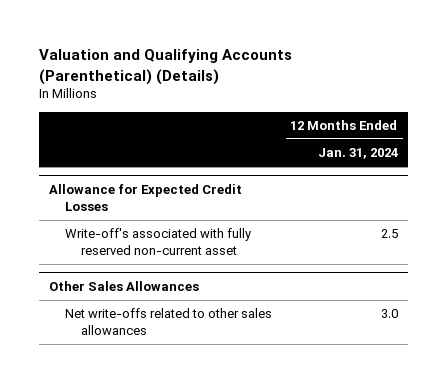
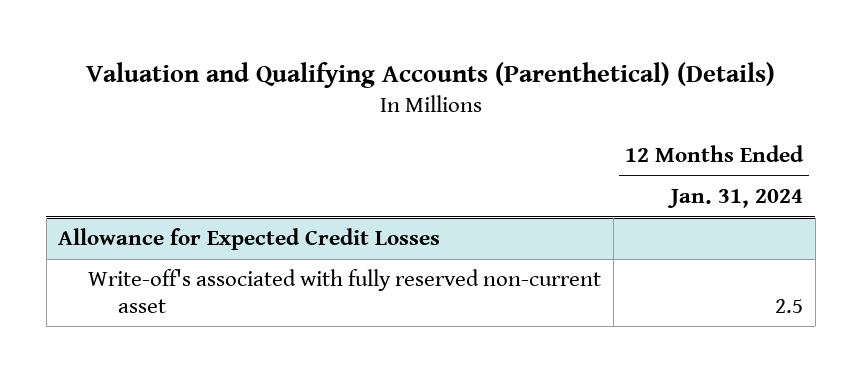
[49,280,200,291] Other Sales Allowances -> none
[64,308,272,336] Net write-offs related to other sales allowances -> none

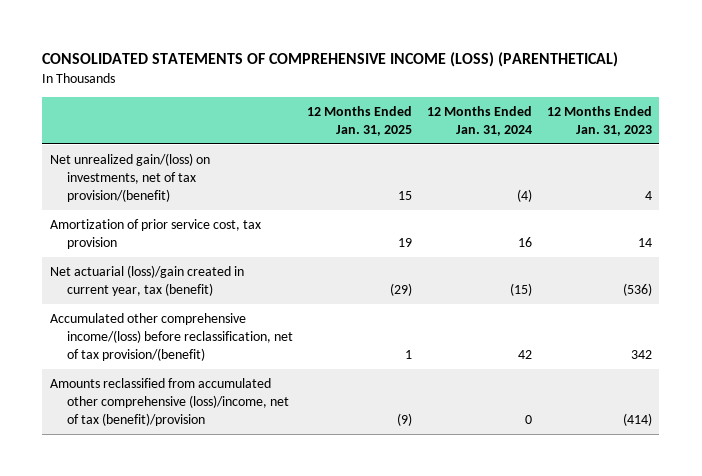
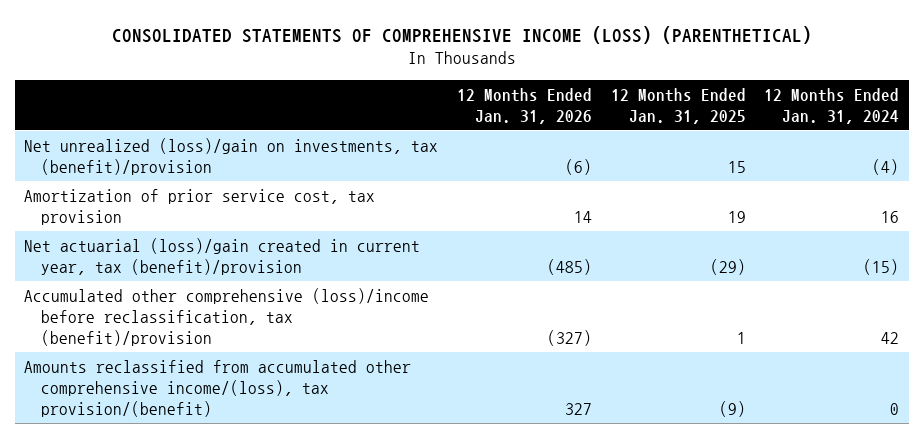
[546,105,652,136] 12 Months Ended Jan. 31, 2023 -> none
none -> [456,87,592,124] 12 Months Ended Jan. 31, 2026
[49,153,210,203] Net unrealized gain/(loss) on investments, net of tax provision/(benefit) -> [24,137,439,175] Net unrealized (loss)/gain on investments, tax (benefit)/provision
[49,265,244,297] Net actuarial (loss)/gain created in current year, tax (benefit) -> [24,237,421,275] Net actuarial (loss)/gain created in current year, tax (benefit)/provision
[49,313,293,362] Accumulated other comprehensive income/(loss) before reclassification, net of tax provision/(benefit) -> [24,287,430,346] Accumulated other comprehensive (loss)/income before reclassification, tax (benefit)/provision
[49,378,289,427] Amounts reclassified from accumulated other comprehensive (loss)/income, net of tax (benefit)/provision -> [24,359,412,417] Amounts reclassified from accumulated other comprehensive income/(loss), tax provision/(benefit)

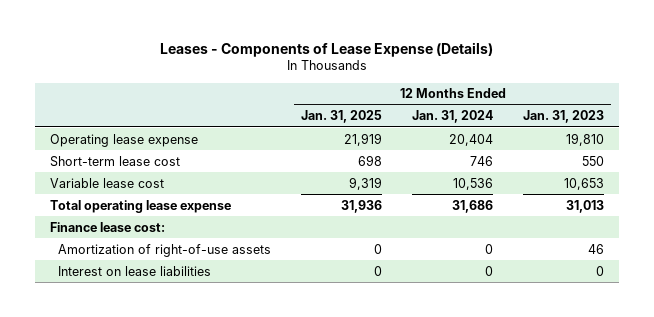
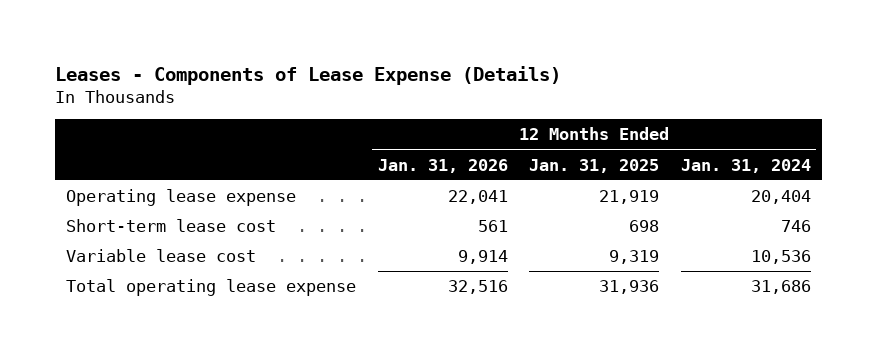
[523,110,605,124] Jan. 31, 2023 -> none
none -> [377,158,508,173] Jan. 31, 2026
[49,221,165,232] Finance lease cost: -> none
[58,243,272,257] Amortization of right-of-use assets -> none
[58,265,212,276] Interest on lease liabilities -> none

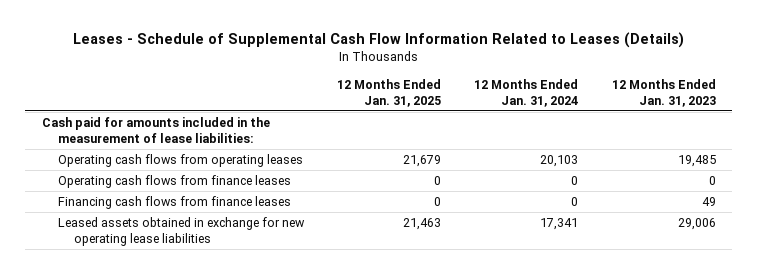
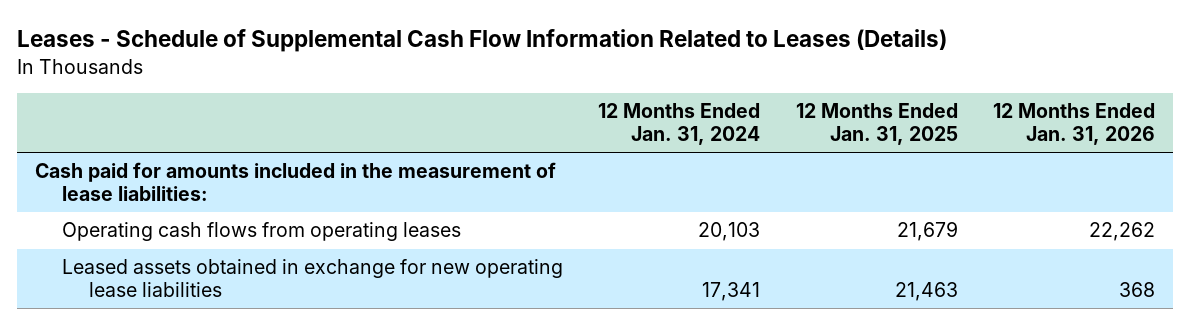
[611,78,716,107] 12 Months Ended Jan. 31, 2023 -> none
none -> [993,103,1156,145] 12 Months Ended Jan. 31, 2026
[57,174,291,188] Operating cash flows from finance leases -> none
[57,195,291,209] Financing cash flows from finance leases -> none

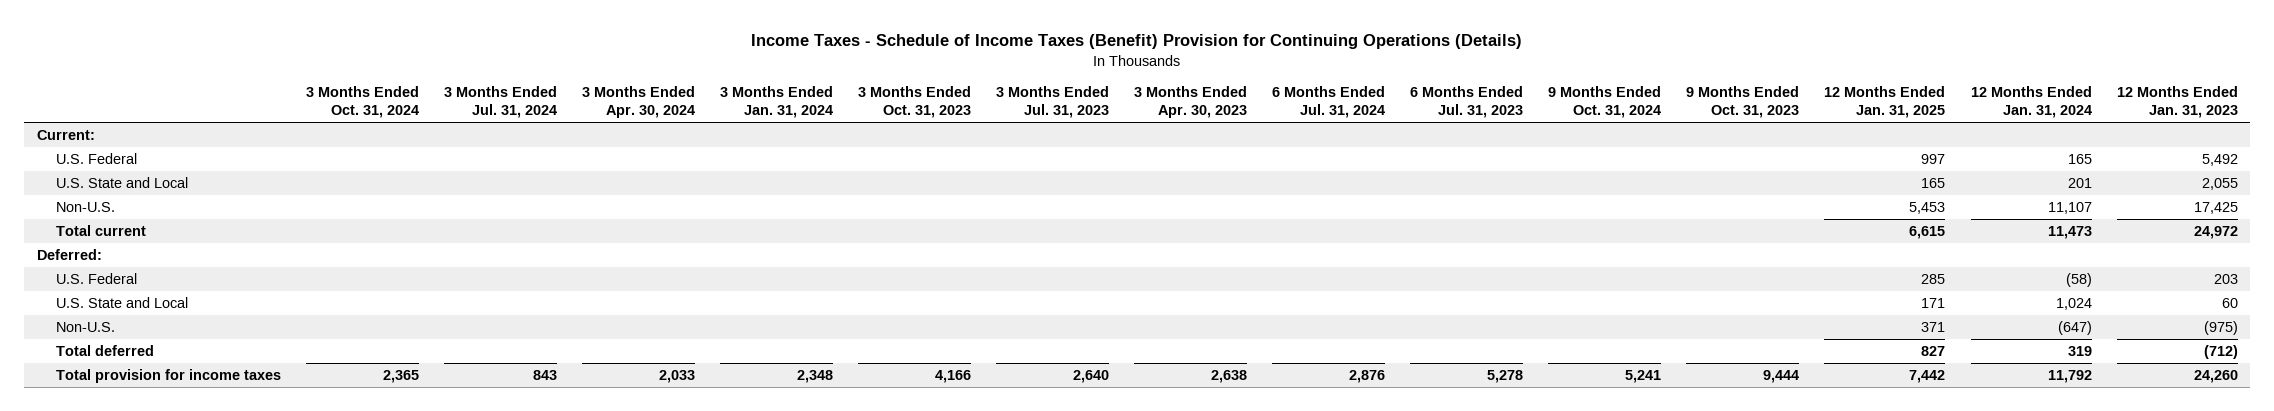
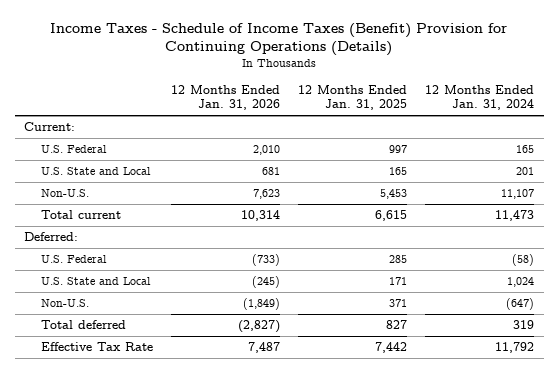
[305,85,419,119] 3 Months Ended Oct. 31, 2024 -> none
[443,85,557,119] 3 Months Ended Jul. 31, 2024 -> none
[582,85,696,119] 3 Months Ended Apr. 30, 2024 -> none
[720,85,834,119] 3 Months Ended Jan. 31, 2024 -> none
[858,85,972,119] 3 Months Ended Oct. 31, 2023 -> none
[996,85,1110,119] 3 Months Ended Jul. 31, 2023 -> none
[1134,85,1248,119] 3 Months Ended Apr. 30, 2023 -> none
[1272,85,1386,119] 6 Months Ended Jul. 31, 2024 -> none
[1410,85,1524,119] 6 Months Ended Jul. 31, 2023 -> none
[1548,85,1662,119] 9 Months Ended Oct. 31, 2024 -> none
[1686,85,1800,119] 9 Months Ended Oct. 31, 2023 -> none
[2116,85,2238,119] 12 Months Ended Jan. 31, 2023 -> none
none -> [171,84,281,111] 12 Months Ended Jan. 31, 2026
[55,368,281,383] Total provision for income taxes -> [41,341,154,351] Effective Tax Rate

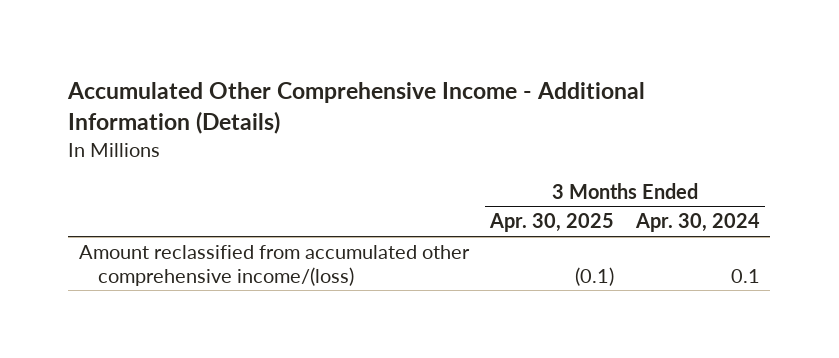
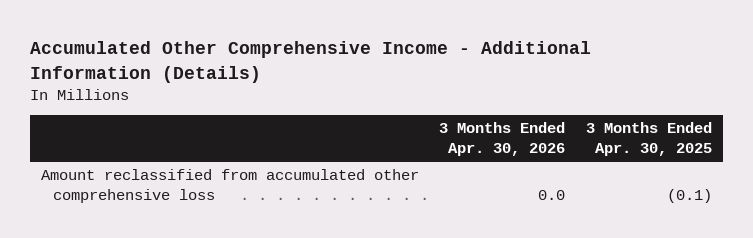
[634,213,760,233] Apr. 30, 2024 -> none
none -> [439,122,566,157] 3 Months Ended Apr. 30, 2026
[78,245,470,286] Amount reclassified from accumulated other comprehensive income/(loss) -> [40,169,419,204] Amount reclassified from accumulated other comprehensive loss

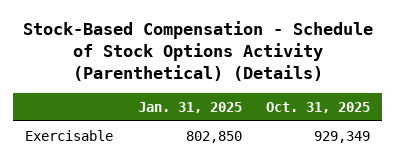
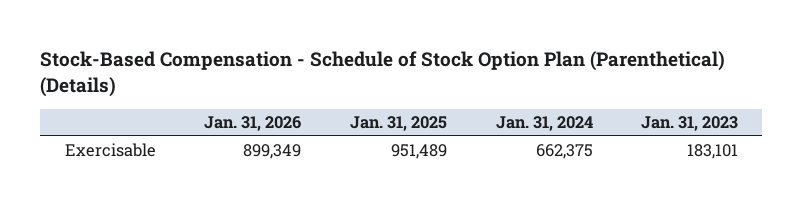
[22,21,373,82] Stock-Based Compensation - Schedule of Stock Options Activity (Parenthetical) (Details) -> [40,51,726,98] Stock-Based Compensation - Schedule of Stock Option Plan (Parenthetical) (Details)
[266,102,371,114] Oct. 31, 2025 -> none
none -> [204,116,302,132] Jan. 31, 2026
none -> [495,116,593,132] Jan. 31, 2024
none -> [641,116,739,132] Jan. 31, 2023
[185,130,242,143] 802,850 -> [390,144,447,160] 951,489

